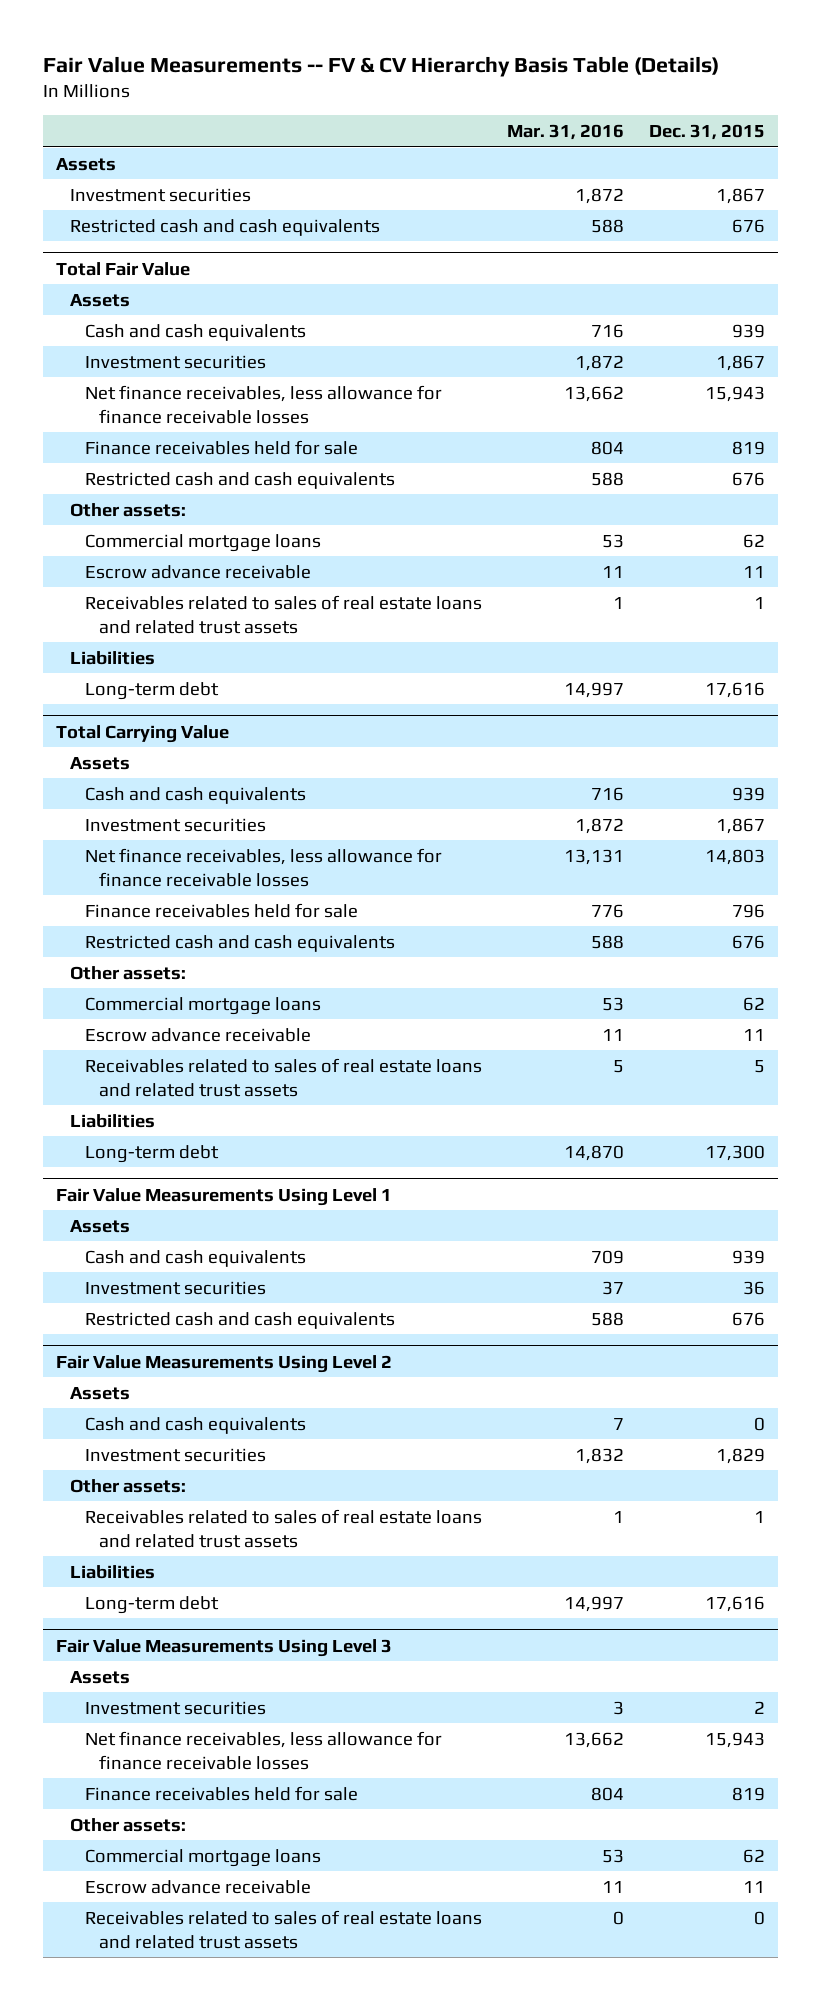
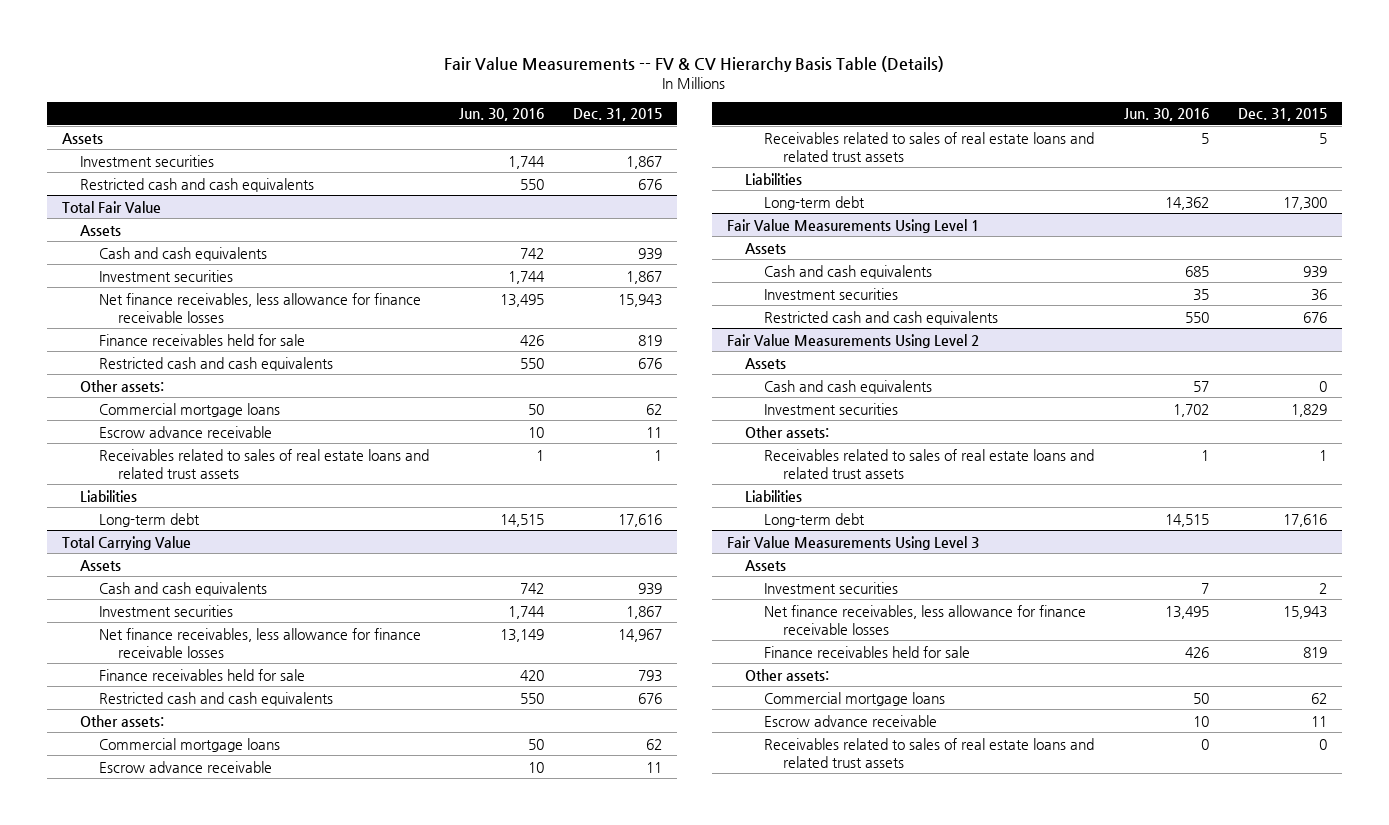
[506,124,624,141] Mar. 31, 2016 -> none
none -> [458,108,544,122] Jun. 30, 2016
[705,848,766,865] 14,803 -> [618,628,663,642] 14,967
[732,903,766,918] 796 -> [638,669,663,682] 793

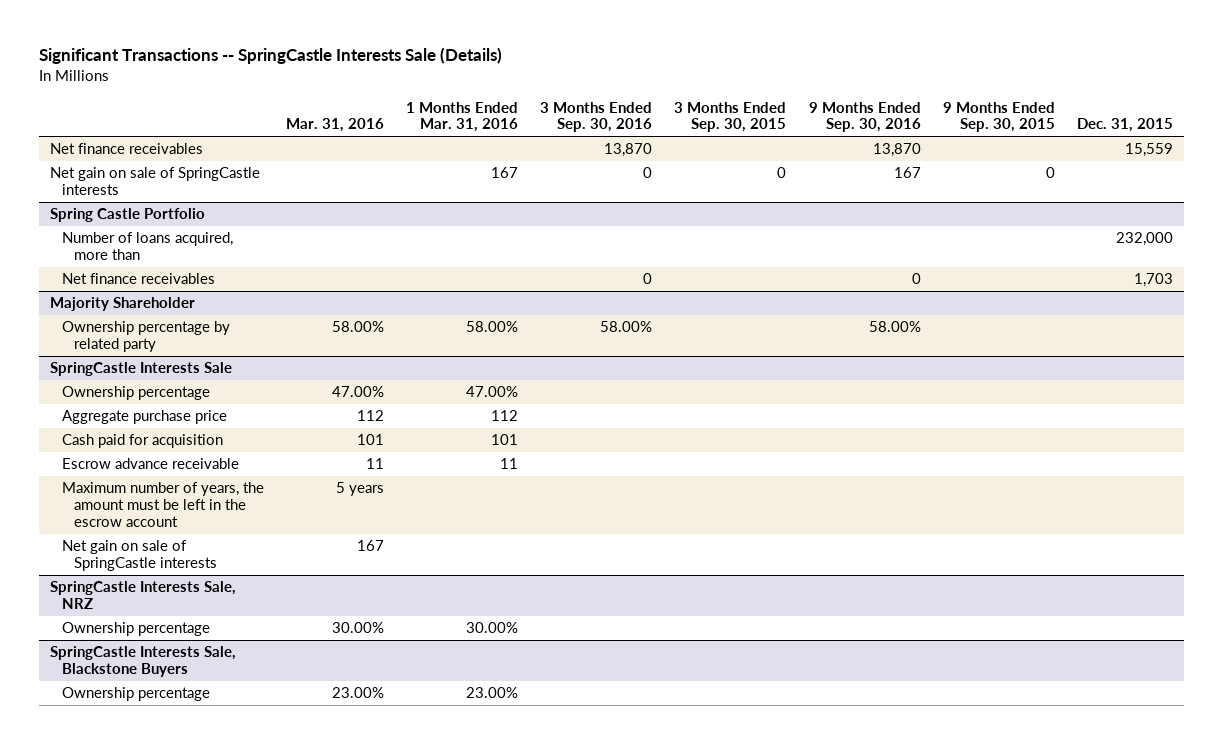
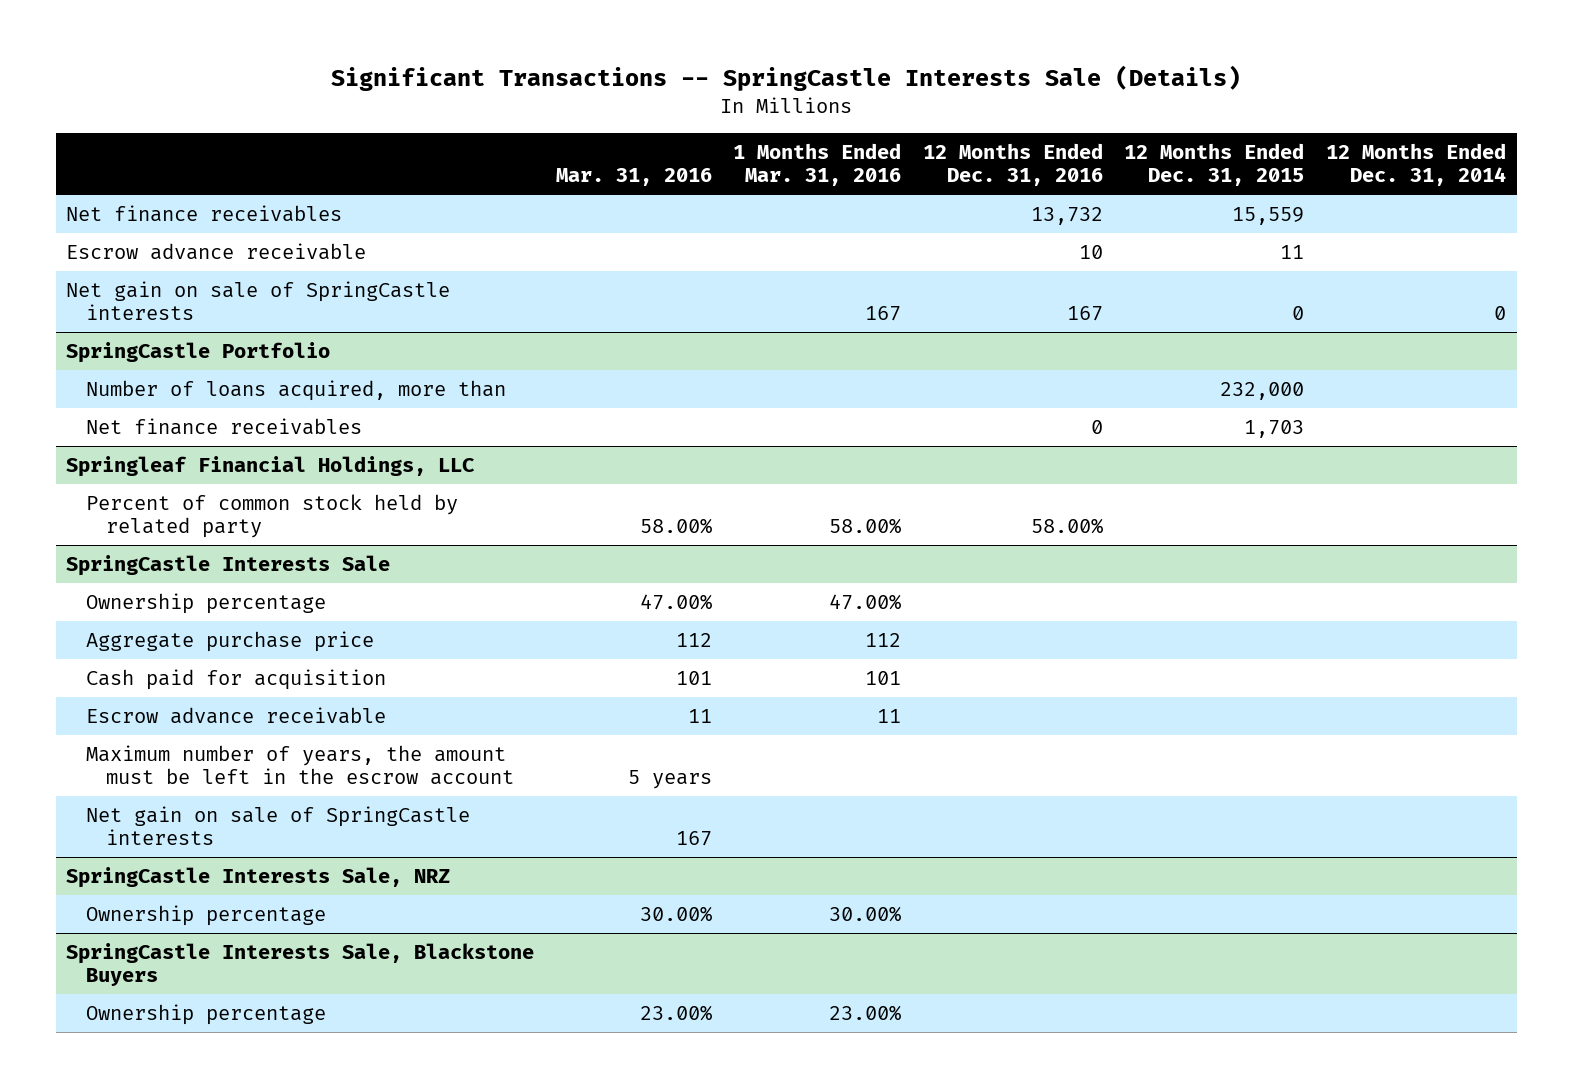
[540,101,653,133] 3 Months Ended Sep. 30, 2016 -> none
[674,101,787,133] 3 Months Ended Sep. 30, 2015 -> none
[808,101,921,133] 9 Months Ended Sep. 30, 2016 -> none
[942,101,1055,133] 9 Months Ended Sep. 30, 2015 -> none
[1076,118,1173,133] Dec. 31, 2015 -> none
none -> [922,143,1103,187] 12 Months Ended Dec. 31, 2016
none -> [1124,143,1305,187] 12 Months Ended Dec. 31, 2015
none -> [1325,143,1506,187] 12 Months Ended Dec. 31, 2014
none -> [66,243,367,261] Escrow advance receivable
[49,208,205,223] Spring Castle Portfolio -> [66,342,331,364] SpringCastle Portfolio
[49,297,195,312] Majority Shareholder -> [66,456,476,478] Springleaf Financial Holdings, LLC
[61,321,230,352] Ownership percentage by related party -> [86,494,459,539] Percent of common stock held by related party

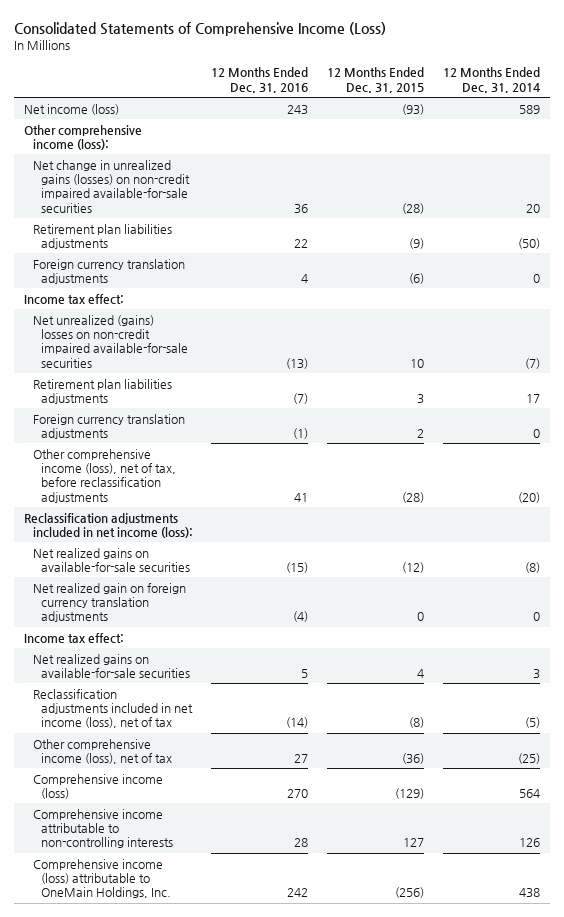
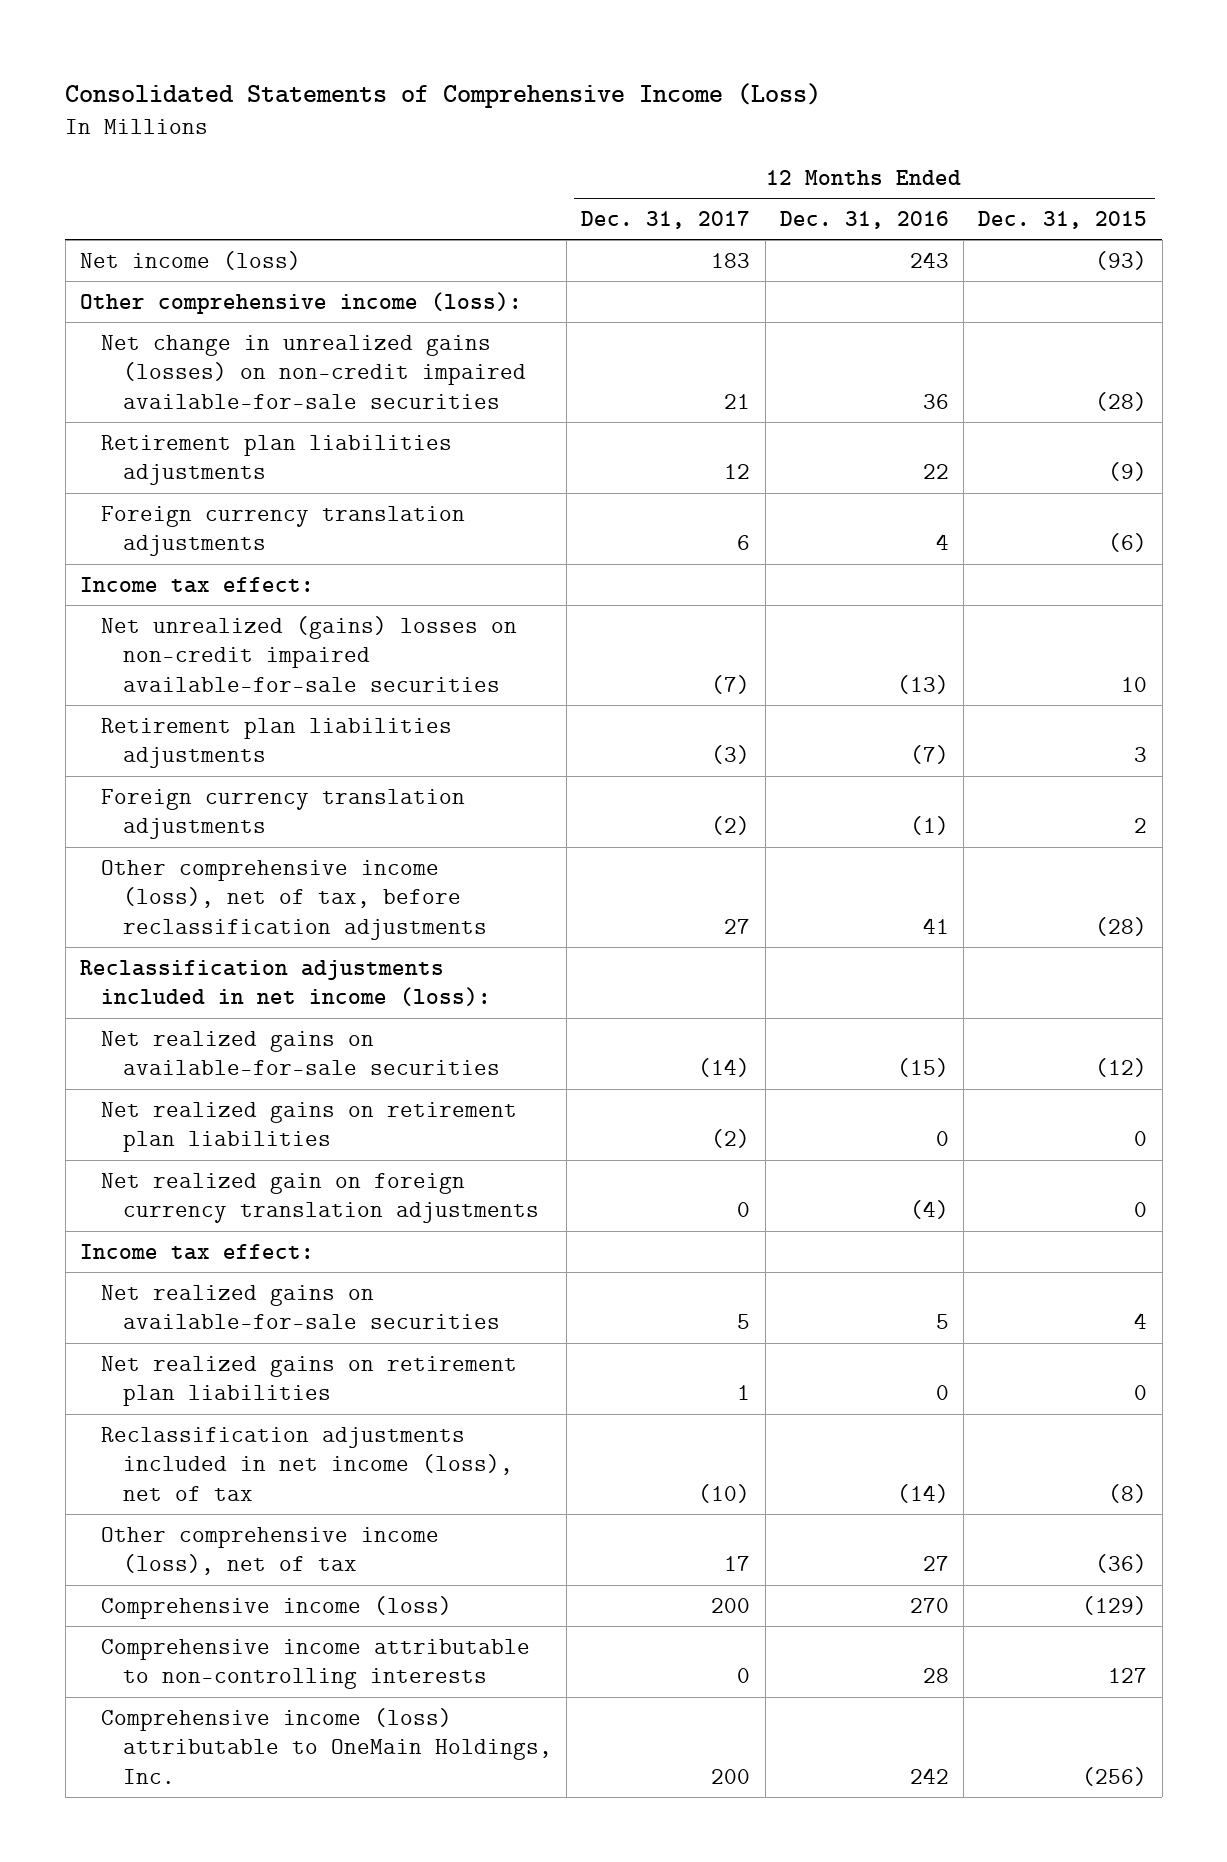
[443,67,541,93] 12 Months Ended Dec. 31, 2014 -> none
none -> [581,211,751,230] Dec. 31, 2017
none -> [101,1101,518,1153] Net realized gains on retirement plan liabilities
none -> [101,1355,518,1407] Net realized gains on retirement plan liabilities

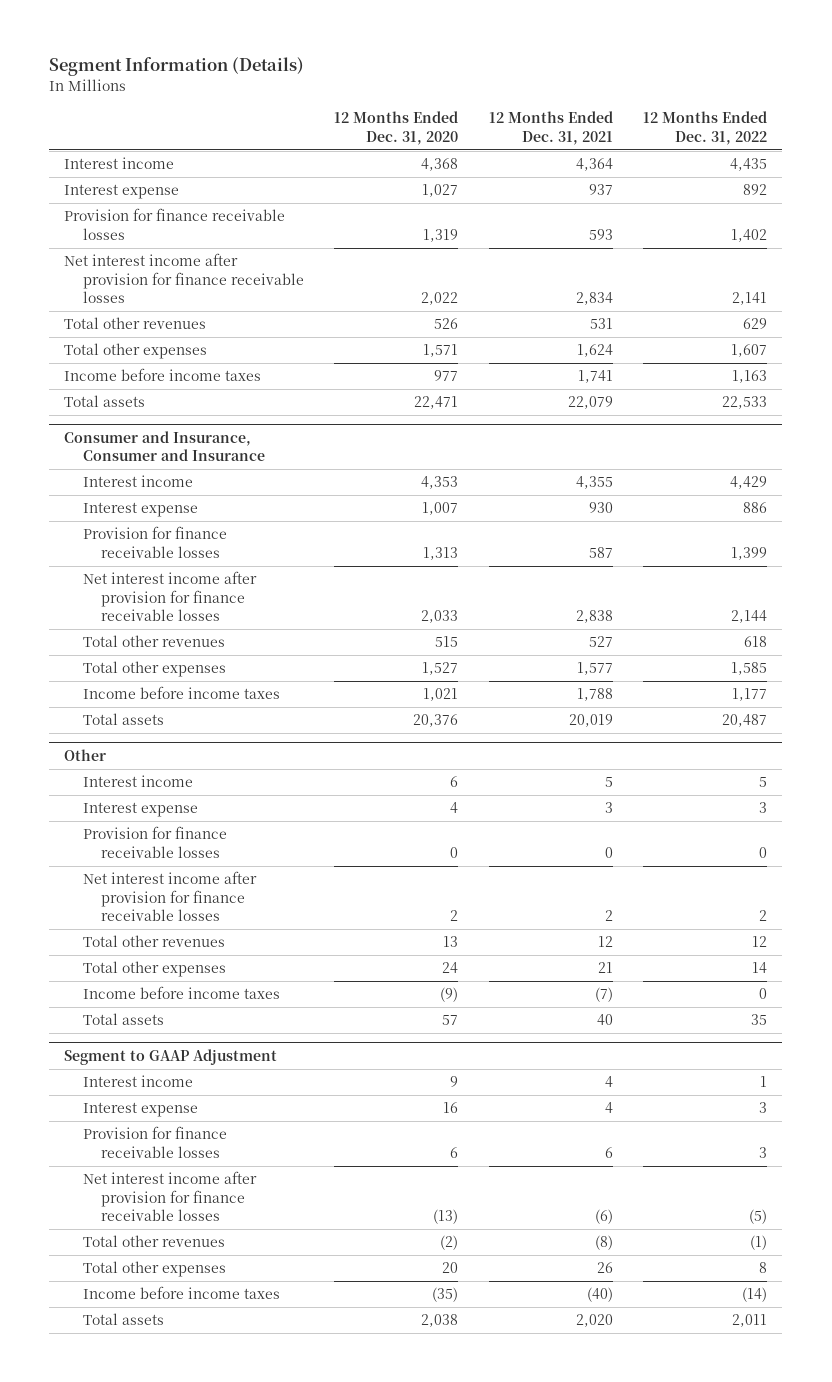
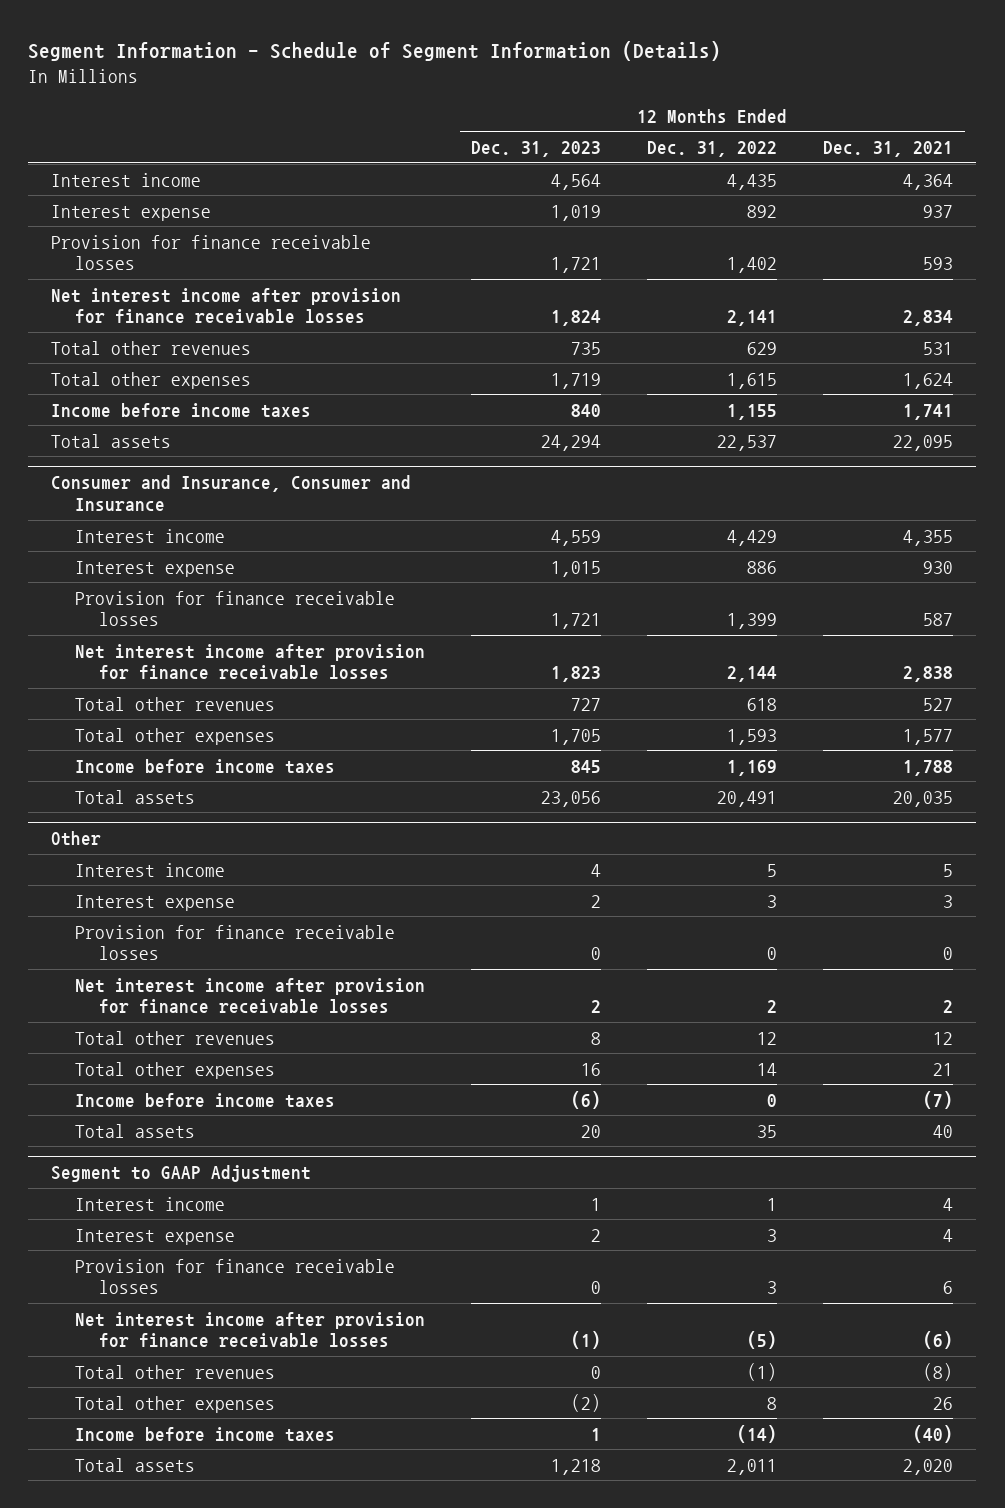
[49,57,305,77] Segment Information (Details) -> [28,40,722,61] Segment Information - Schedule of Segment Information (Details)
[334,111,459,145] 12 Months Ended Dec. 31, 2020 -> none
none -> [471,140,602,157] Dec. 31, 2023
[731,344,768,358] 1,607 -> [727,372,778,389] 1,615
[732,370,768,384] 1,163 -> [727,403,778,420] 1,155
[567,396,613,410] 22,079 -> [893,434,954,451] 22,095
[722,396,768,410] 22,533 -> [717,434,778,451] 22,537
[731,662,768,676] 1,585 -> [727,728,778,745] 1,593
[732,688,768,702] 1,177 -> [727,759,778,776] 1,169
[568,714,613,728] 20,019 -> [893,790,954,807] 20,035
[722,714,768,728] 20,487 -> [717,790,778,807] 20,491

